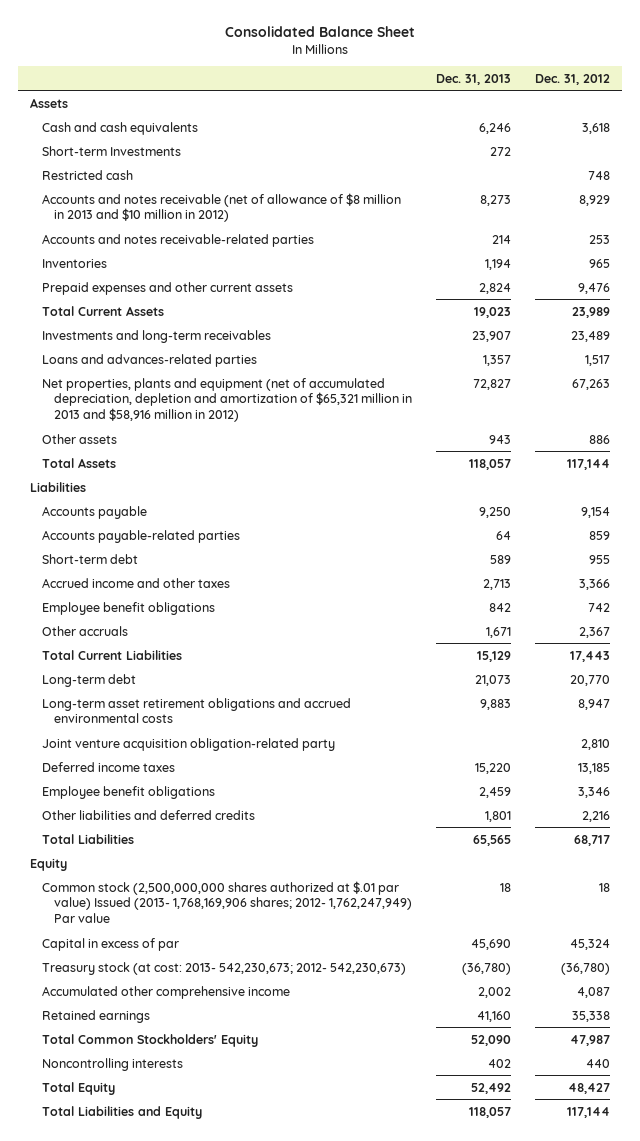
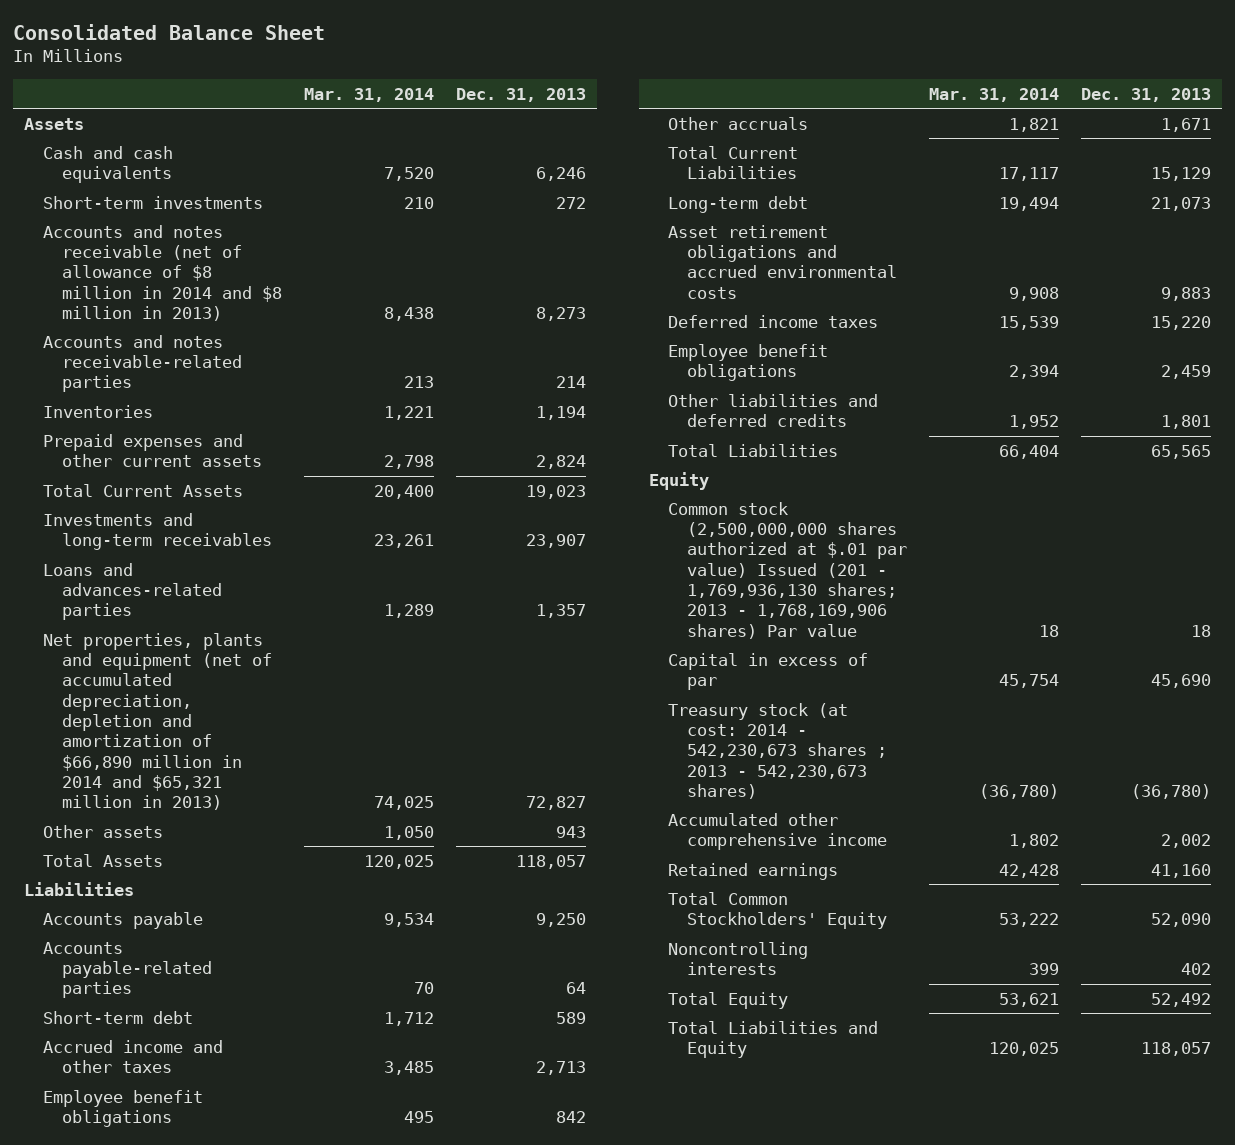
[534,73,610,85] Dec. 31, 2012 -> none
none -> [303,87,434,102] Mar. 31, 2014
[42,169,134,180] Restricted cash -> none
[42,145,182,156] Short-term Investments -> [43,195,264,209] Short-term investments
[42,192,402,223] Accounts and notes receivable (net of allowance of $8 million in 2013 and $10 million in 2012) -> [43,224,283,321] Accounts and notes receivable (net of allowance of $8 million in 2014 and $8 million in 2013)
[42,377,413,422] Net properties, plants and equipment (net of accumulated depreciation, depletion and amortization of $65,321 million in 2013 and $58,916 million in 2012) -> [43,632,273,811] Net properties, plants and equipment (net of accumulated depreciation, depletion and amortization of $66,890 million in 2014 and $65,321 million in 2013)
[42,737,336,751] Joint venture acquisition obligation-related party -> none
[42,697,352,724] Long-term asset retirement obligations and accrued environmental costs -> [668,224,898,299] Asset retirement obligations and accrued environmental costs
[42,880,413,923] Common stock (2,500,000,000 shares authorized at $.01 par value) Issued (2013- 1,768,169,906 shares; 2012- 1,762,247,949) Par value -> [668,501,908,639] Common stock (2,500,000,000 shares authorized at $.01 par value) Issued (201 - 1,769,936,130 shares; 2013 - 1,768,169,906 shares) Par value
[42,961,407,975] Treasury stock (at cost: 2013- 542,230,673; 2012- 542,230,673) -> [668,702,888,799] Treasury stock (at cost: 2014 - 542,230,673 shares ; 2013 - 542,230,673 shares)

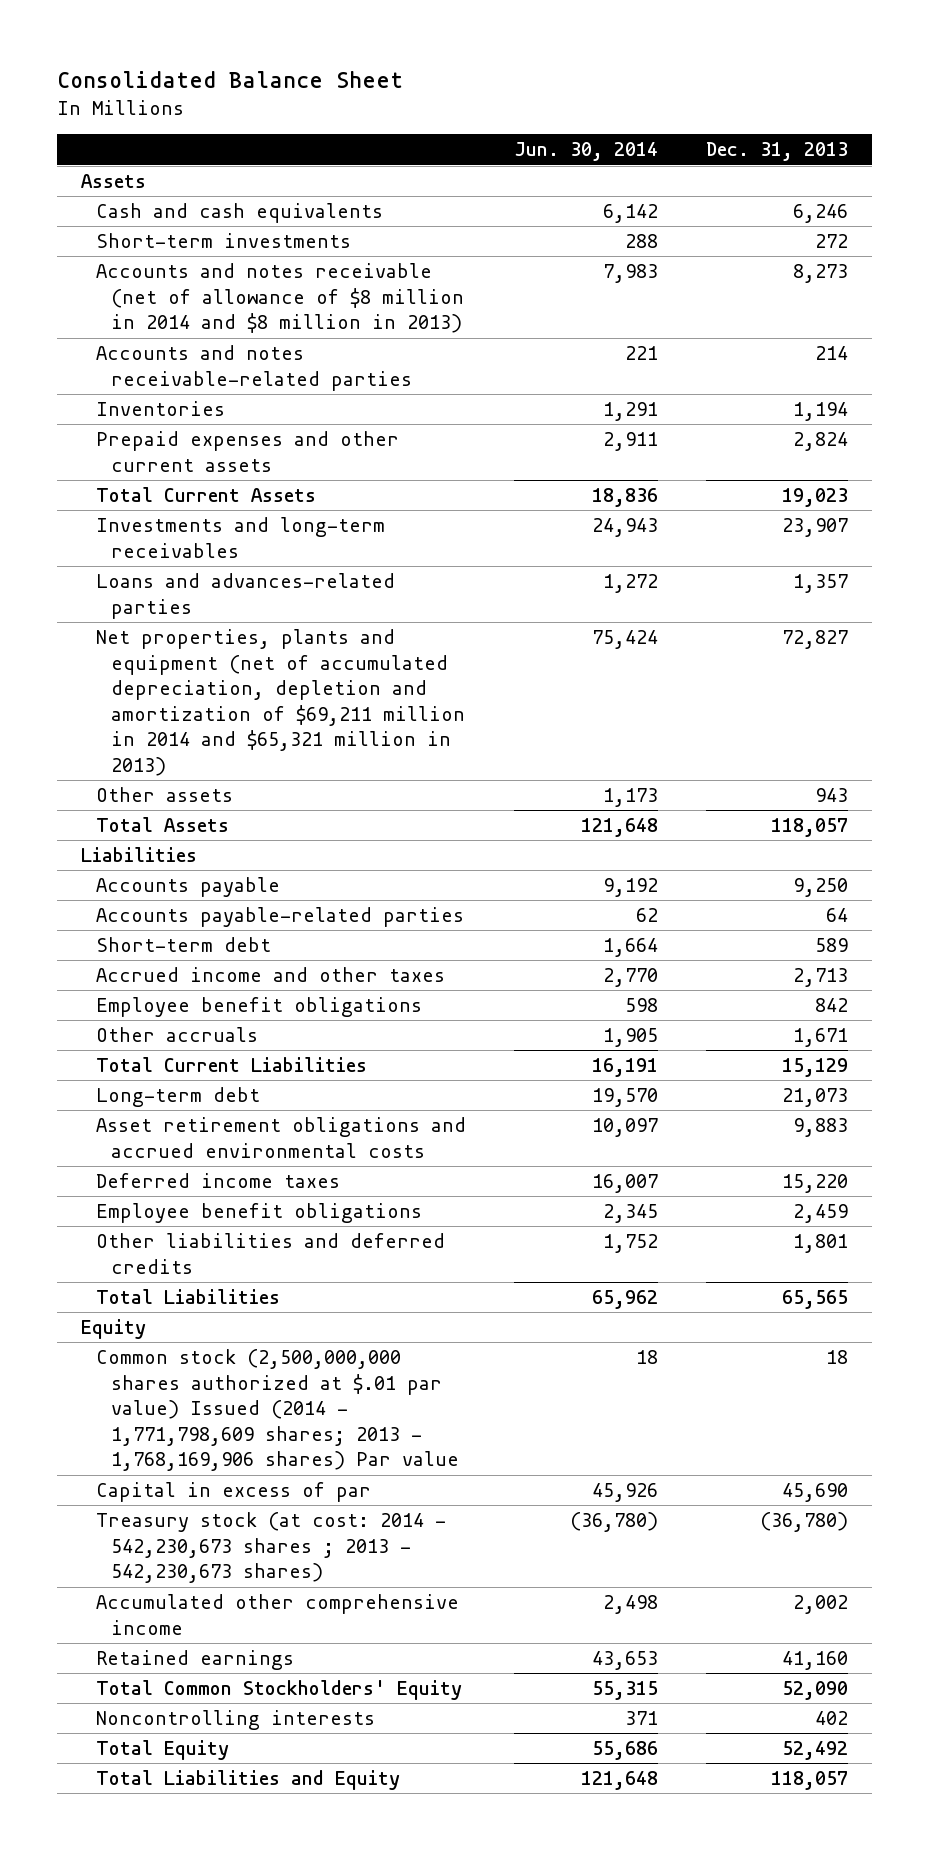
[303,87,434,102] Mar. 31, 2014 -> none
none -> [513,142,658,162] Jun. 30, 2014
[43,632,273,811] Net properties, plants and equipment (net of accumulated depreciation, depletion and amortization of $66,890 million in 2014 and $65,321 million in 2013) -> [95,629,465,776] Net properties, plants and equipment (net of accumulated depreciation, depletion and amortization of $69,211 million in 2014 and $65,321 million in 2013)
[668,501,908,639] Common stock (2,500,000,000 shares authorized at $.01 par value) Issued (201 - 1,769,936,130 shares; 2013 - 1,768,169,906 shares) Par value -> [95,1349,459,1472] Common stock (2,500,000,000 shares authorized at $.01 par value) Issued (2014 - 1,771,798,609 shares; 2013 - 1,768,169,906 shares) Par value

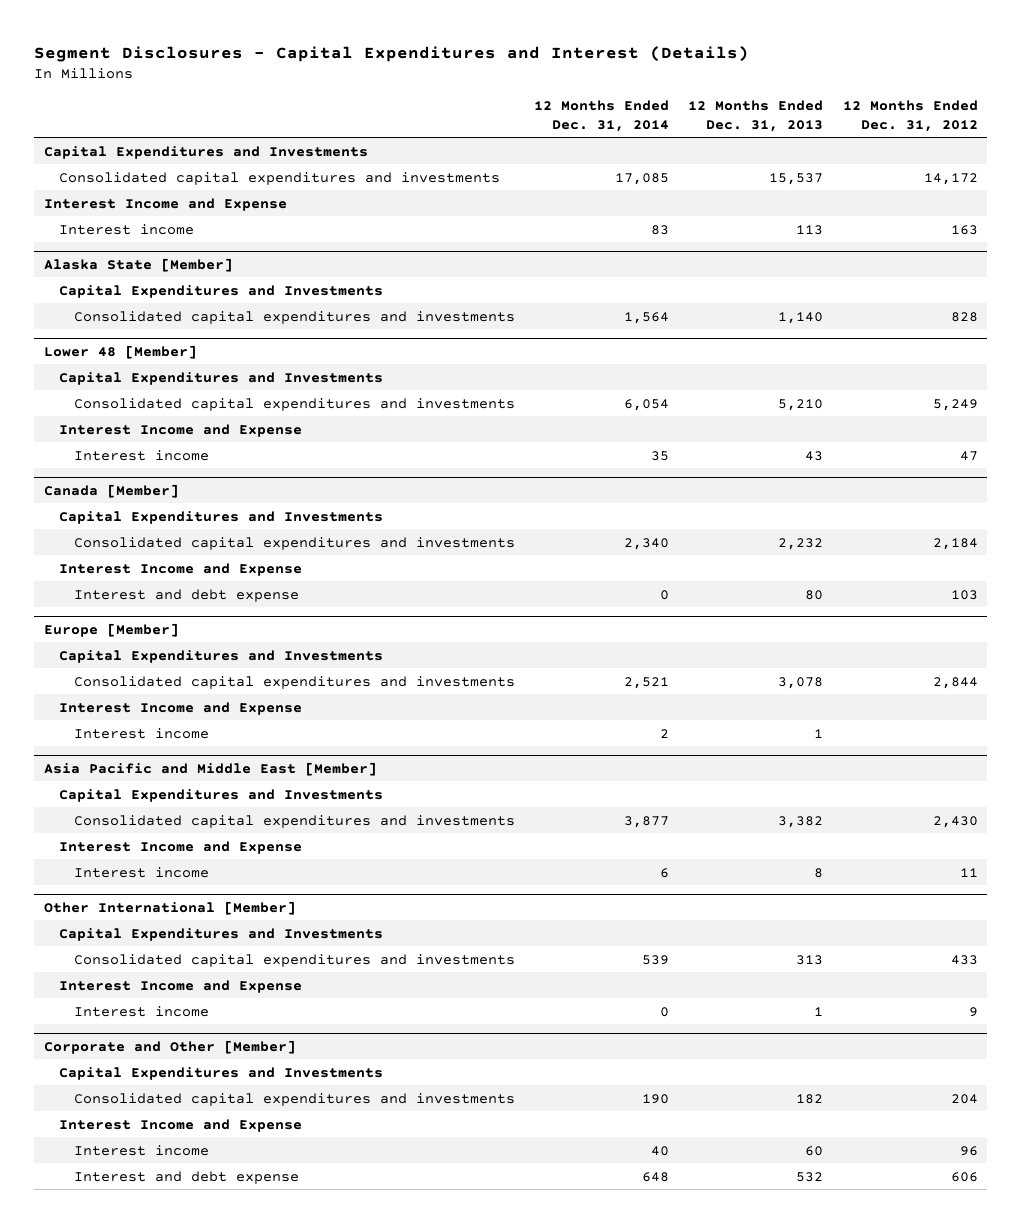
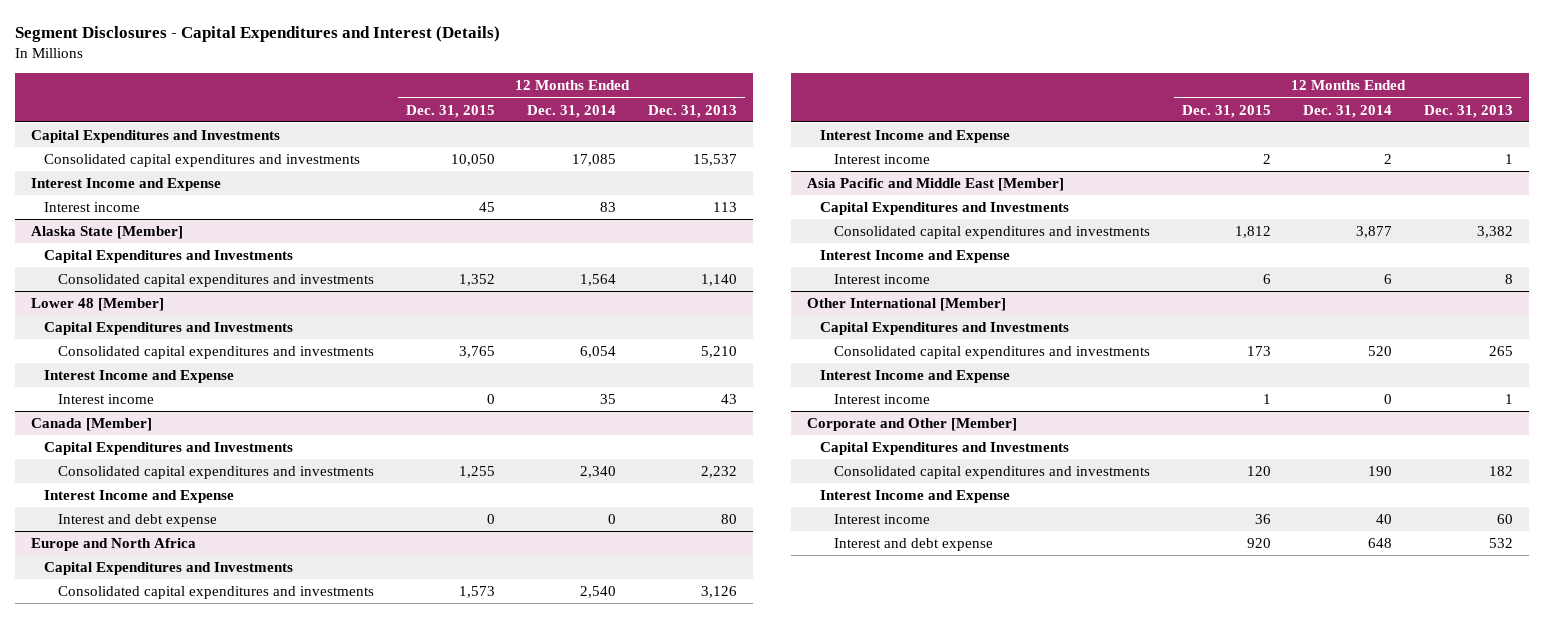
[842,100,978,132] 12 Months Ended Dec. 31, 2012 -> none
none -> [405,104,495,118] Dec. 31, 2015
[43,622,179,637] Europe [Member] -> [31,537,197,551] Europe and North Africa
[624,676,670,689] 2,521 -> [580,585,617,598] 2,540
[778,676,824,689] 3,078 -> [701,585,738,598] 3,126
[642,954,670,965] 539 -> [1368,345,1393,356] 520
[796,954,824,965] 313 -> [1489,345,1514,356] 265

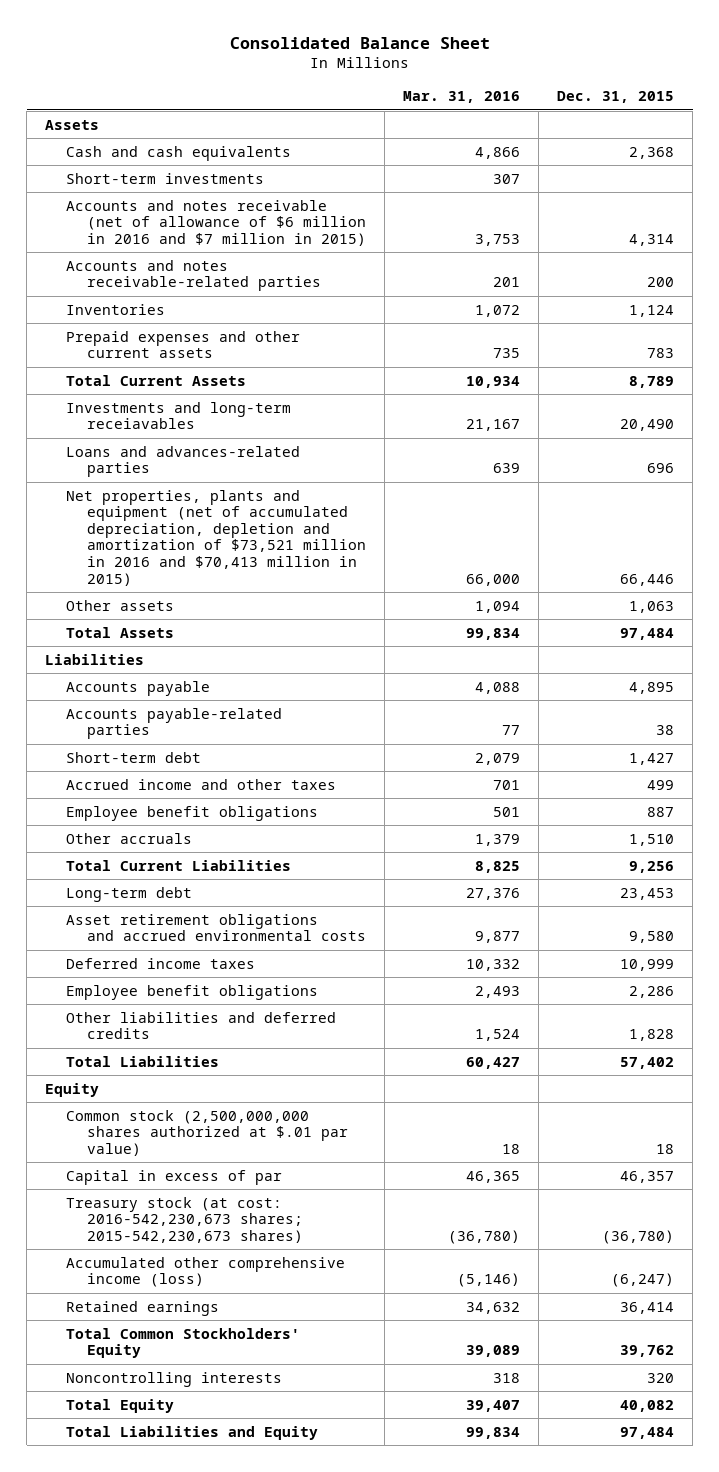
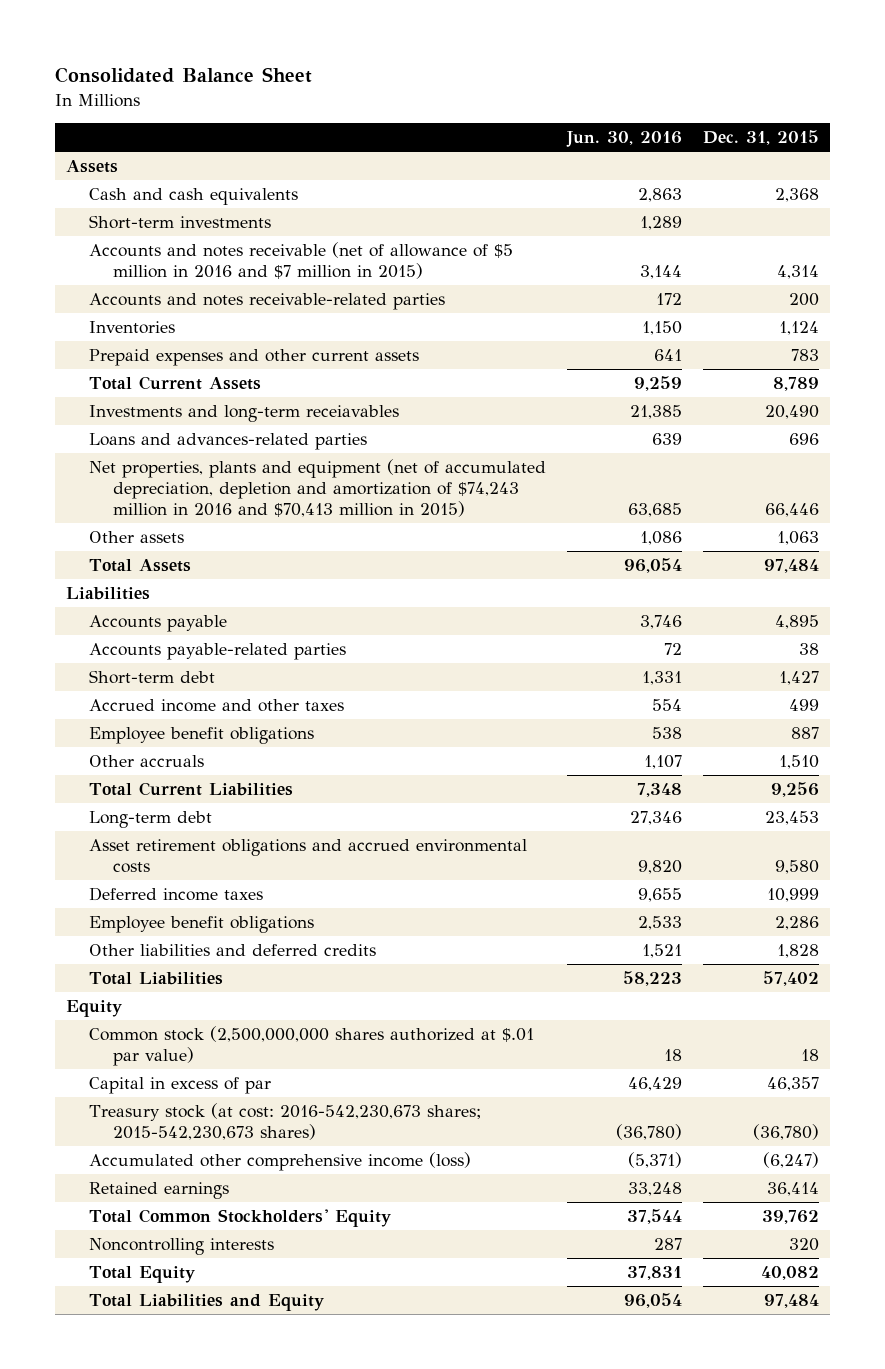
[403,91,521,104] Mar. 31, 2016 -> none
none -> [566,131,683,148] Jun. 30, 2016
[66,199,367,246] Accounts and notes receivable (net of allowance of $6 million in 2016 and $7 million in 2015) -> [89,242,514,279] Accounts and notes receivable (net of allowance of $5 million in 2016 and $7 million in 2015)
[66,489,367,586] Net properties, plants and equipment (net of accumulated depreciation, depletion and amortization of $73,521 million in 2016 and $70,413 million in 2015) -> [89,459,547,517] Net properties, plants and equipment (net of accumulated depreciation, depletion and amortization of $74,243 million in 2016 and $70,413 million in 2015)

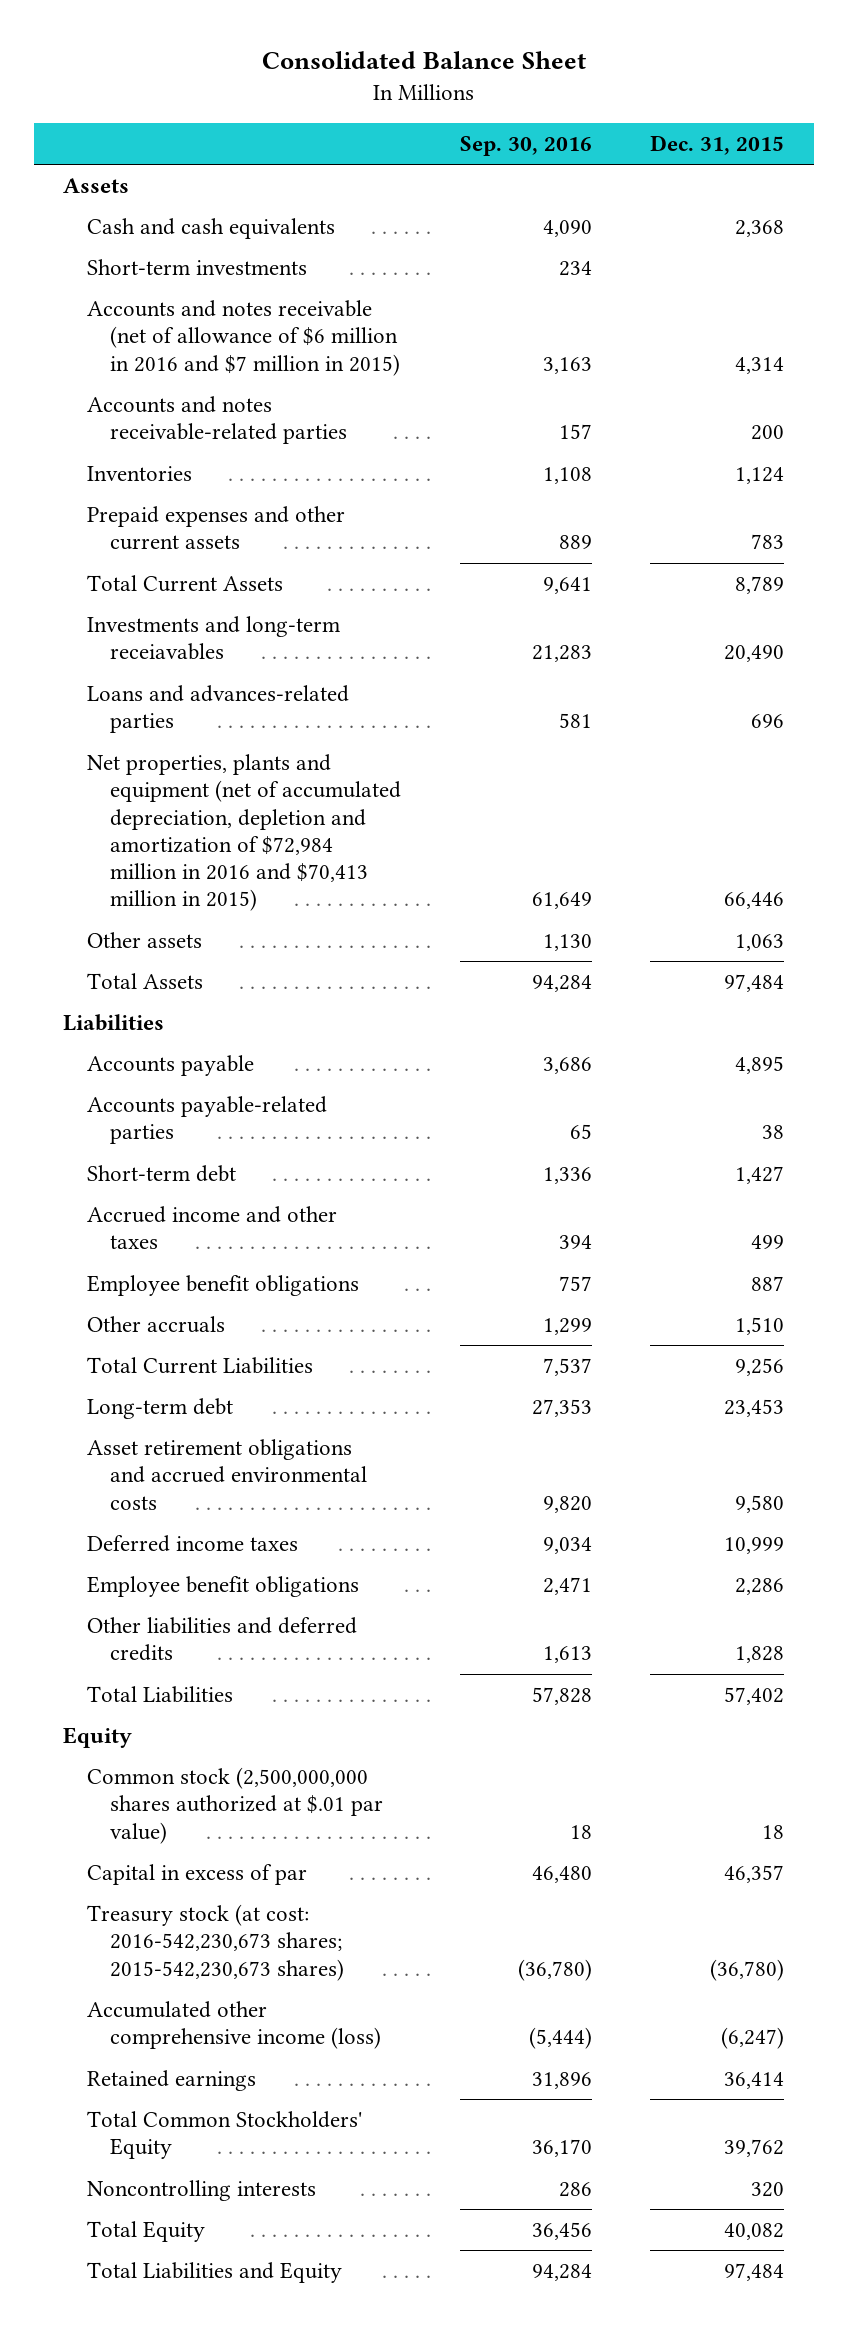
[566,131,683,148] Jun. 30, 2016 -> none
none -> [459,136,592,157] Sep. 30, 2016
[89,242,514,279] Accounts and notes receivable (net of allowance of $5 million in 2016 and $7 million in 2015) -> [86,300,401,376] Accounts and notes receivable (net of allowance of $6 million in 2016 and $7 million in 2015)
[89,459,547,517] Net properties, plants and equipment (net of accumulated depreciation, depletion and amortization of $74,243 million in 2016 and $70,413 million in 2015) -> [86,754,402,912] Net properties, plants and equipment (net of accumulated depreciation, depletion and amortization of $72,984 million in 2016 and $70,413 million in 2015)

